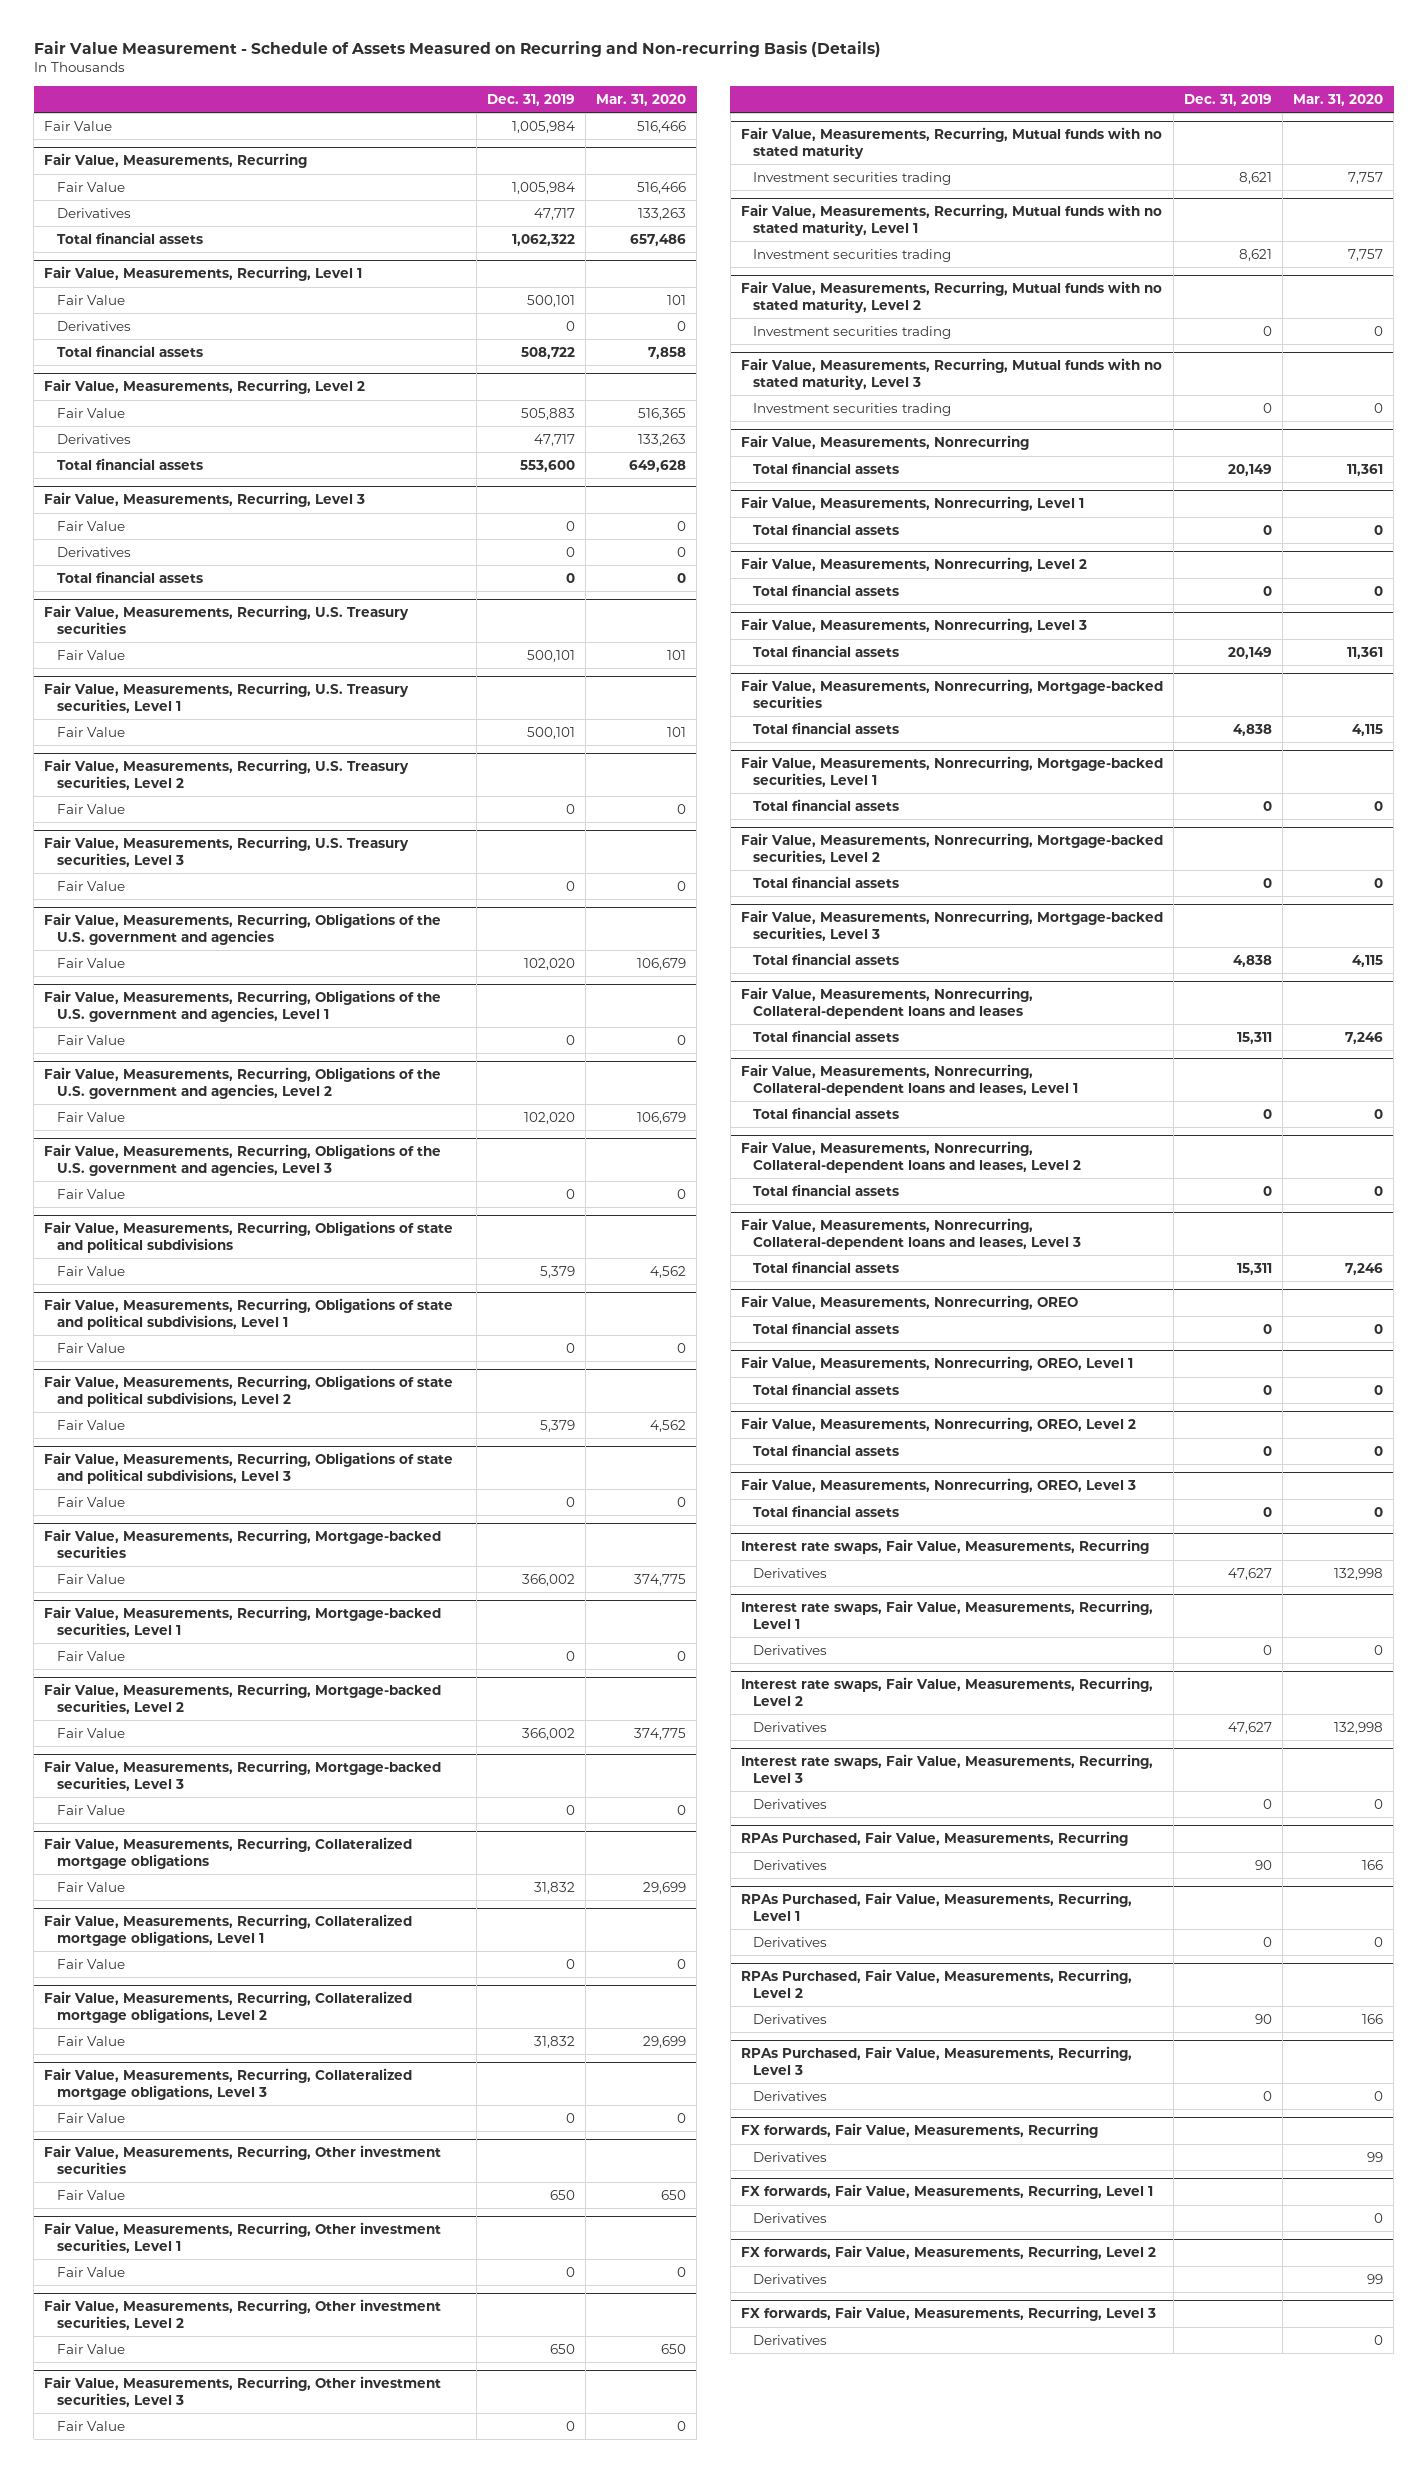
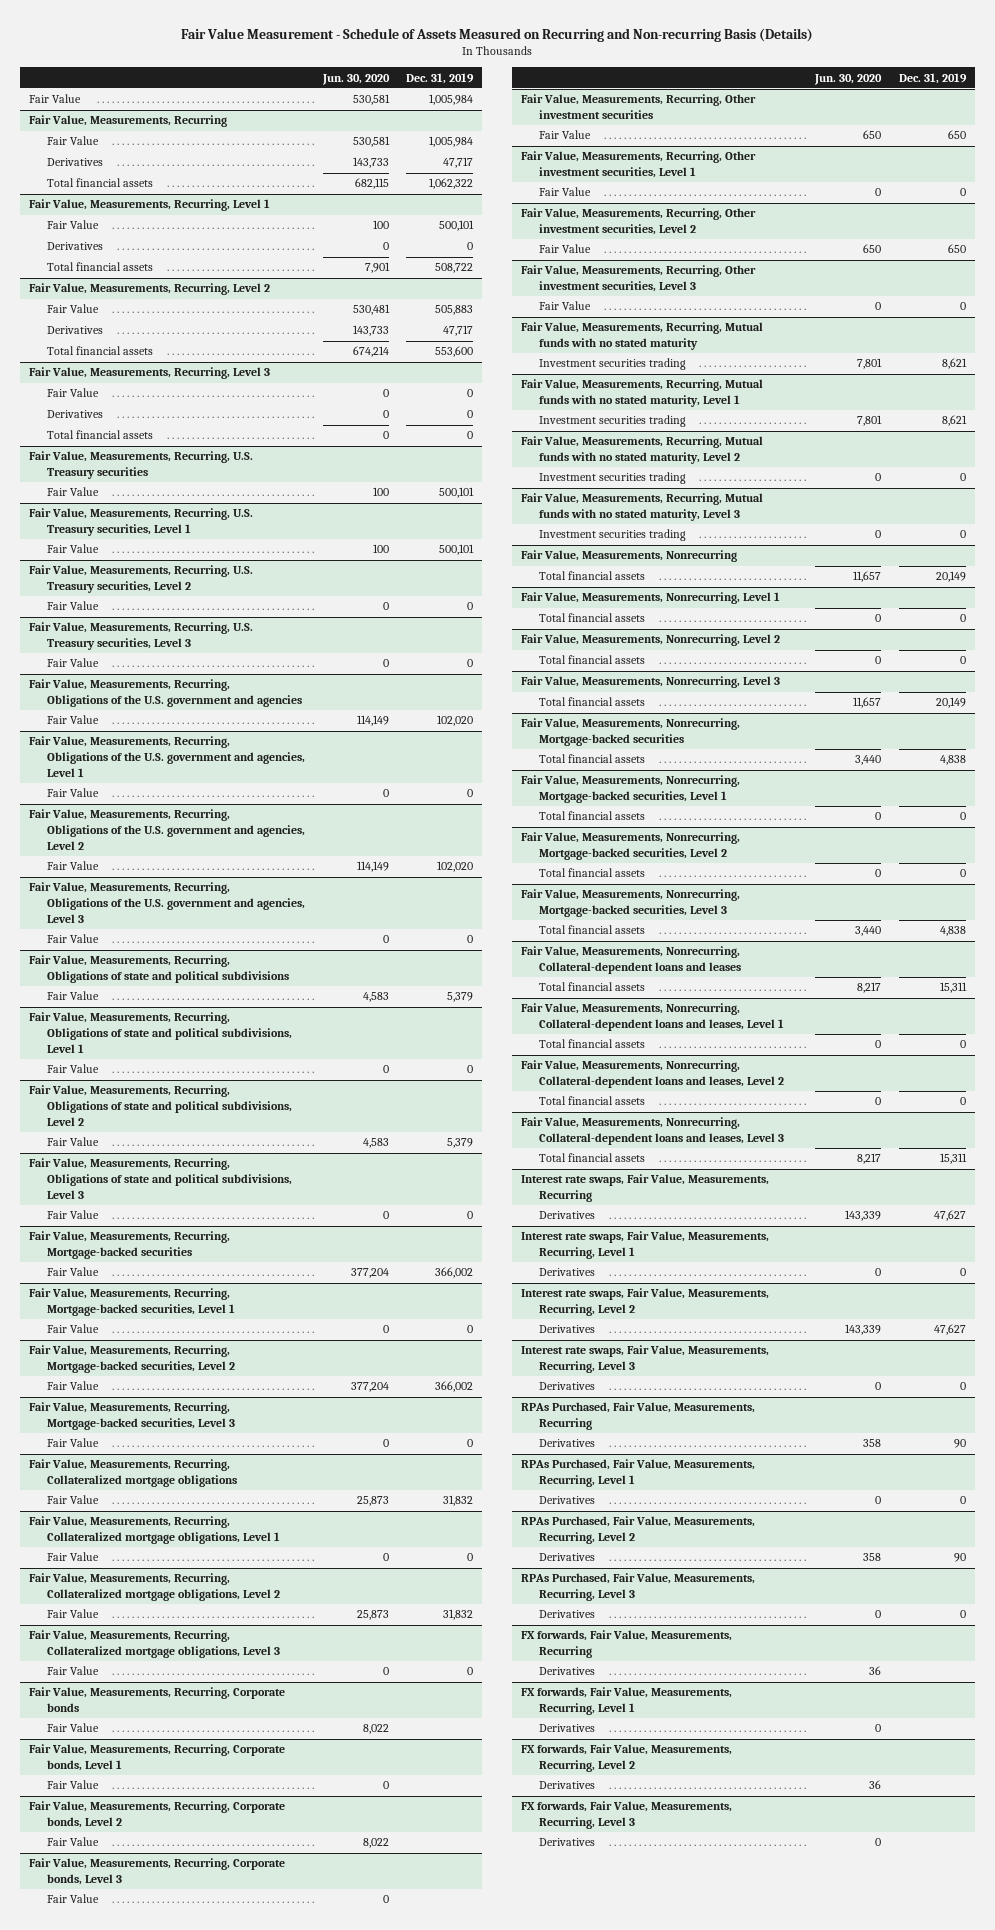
[596,93,687,106] Mar. 31, 2020 -> none
none -> [321,73,390,85] Jun. 30, 2020
none -> [28,1687,285,1713] Fair Value, Measurements, Recurring, Corporate bonds
none -> [46,1723,99,1733] Fair Value
none -> [28,1744,285,1772] Fair Value, Measurements, Recurring, Corporate bonds, Level 1
none -> [46,1780,99,1790] Fair Value
none -> [28,1801,285,1829] Fair Value, Measurements, Recurring, Corporate bonds, Level 2
none -> [46,1837,99,1847] Fair Value
none -> [28,1858,285,1886] Fair Value, Measurements, Recurring, Corporate bonds, Level 3
none -> [46,1894,99,1904] Fair Value
[740,1295,1078,1311] Fair Value, Measurements, Nonrecurring, OREO -> none
[753,1321,900,1334] Total financial assets -> none
[740,1356,1133,1372] Fair Value, Measurements, Nonrecurring, OREO, Level 1 -> none
[753,1382,900,1395] Total financial assets -> none
[740,1417,1136,1433] Fair Value, Measurements, Nonrecurring, OREO, Level 2 -> none
[753,1443,900,1456] Total financial assets -> none
[740,1478,1136,1494] Fair Value, Measurements, Nonrecurring, OREO, Level 3 -> none
[753,1504,900,1517] Total financial assets -> none

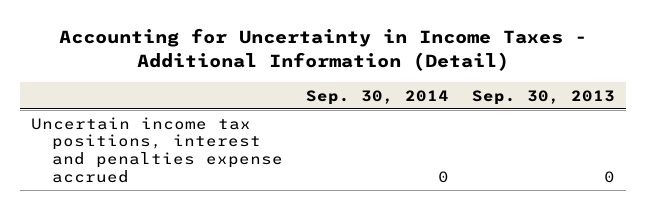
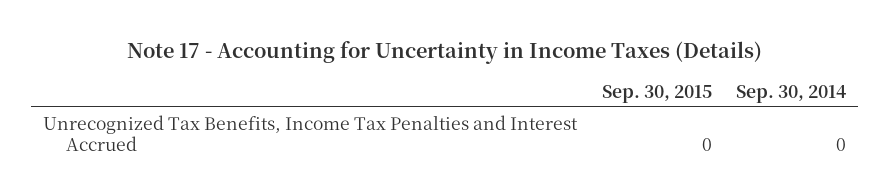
[58,28,587,71] Accounting for Uncertainty in Income Taxes - Additional Information (Detail) -> [126,41,762,65] Note 17 - Accounting for Uncertainty in Income Taxes (Details)
[471,89,615,105] Sep. 30, 2013 -> none
none -> [601,84,712,103] Sep. 30, 2015
[31,116,283,183] Uncertain income tax positions, interest and penalties expense accrued -> [43,115,579,152] Unrecognized Tax Benefits, Income Tax Penalties and Interest Accrued

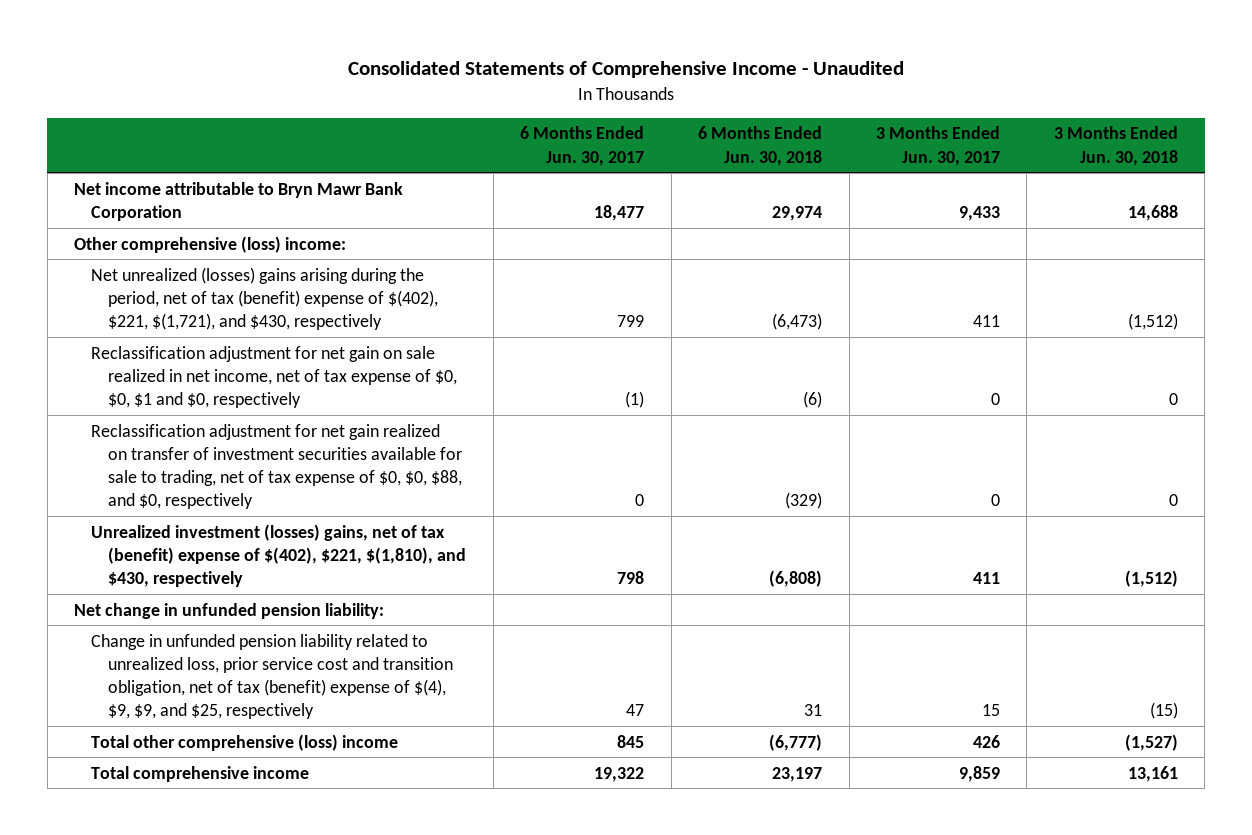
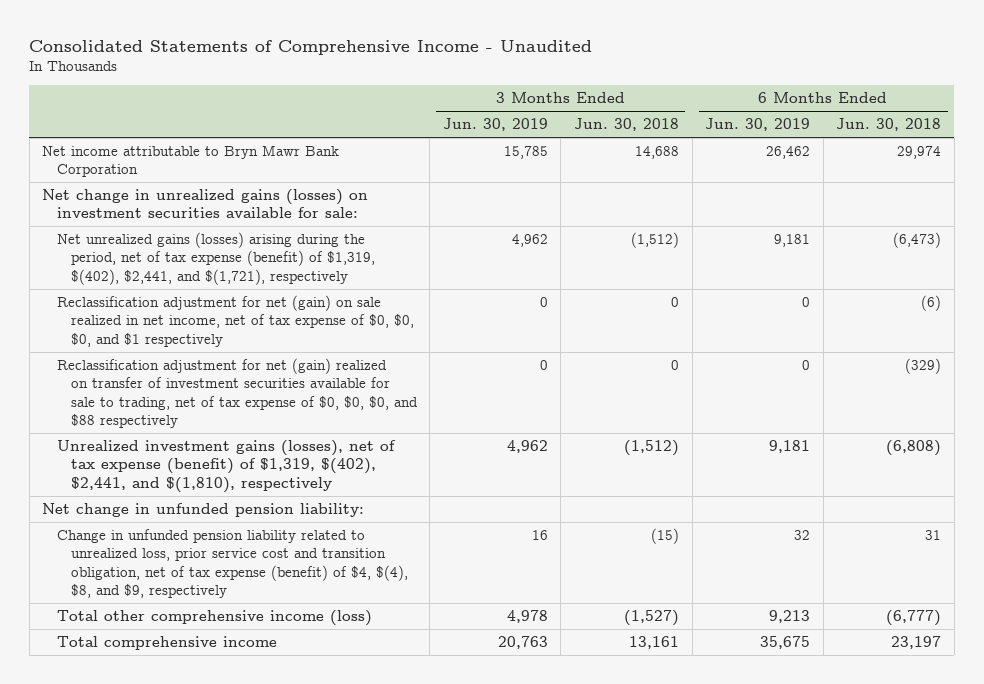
[520,126,645,166] 6 Months Ended Jun. 30, 2017 -> none
[875,126,1000,166] 3 Months Ended Jun. 30, 2017 -> none
none -> [442,118,548,132] Jun. 30, 2019
none -> [705,118,811,132] Jun. 30, 2019
[74,235,347,253] Other comprehensive (loss) income: -> [42,188,369,219] Net change in unrealized gains (losses) on investment securities available for sale:
[91,266,439,330] Net unrealized (losses) gains arising during the period, net of tax (benefit) expense of $(402), $221, $(1,721), and $430, respectively -> [56,231,375,285] Net unrealized gains (losses) arising during the period, net of tax expense (benefit) of $1,319, $(402), $2,441, and $(1,721), respectively
[91,345,458,408] Reclassification adjustment for net gain on sale realized in net income, net of tax expense of $0, $0, $1 and $0, respectively -> [56,294,414,347] Reclassification adjustment for net (gain) on sale realized in net income, net of tax expense of $0, $0, $0, and $1 respectively
[91,423,463,510] Reclassification adjustment for net gain realized on transfer of investment securities available for sale to trading, net of tax expense of $0, $0, $88, and $0, respectively -> [56,357,418,428] Reclassification adjustment for net (gain) realized on transfer of investment securities available for sale to trading, net of tax expense of $0, $0, $0, and $88 respectively
[91,523,467,587] Unrealized investment (losses) gains, net of tax (benefit) expense of $(402), $221, $(1,810), and $430, respectively -> [56,439,396,493] Unrealized investment gains (losses), net of tax expense (benefit) of $1,319, $(402), $2,441, and $(1,810), respectively
[91,633,454,720] Change in unfunded pension liability related to unrealized loss, prior service cost and transition obligation, net of tax (benefit) expense of $(4), $9, $9, and $25, respectively -> [56,528,408,598] Change in unfunded pension liability related to unrealized loss, prior service cost and transition obligation, net of tax expense (benefit) of $4, $(4), $8, and $9, respectively
[91,733,399,751] Total other comprehensive (loss) income -> [56,609,372,626] Total other comprehensive income (loss)

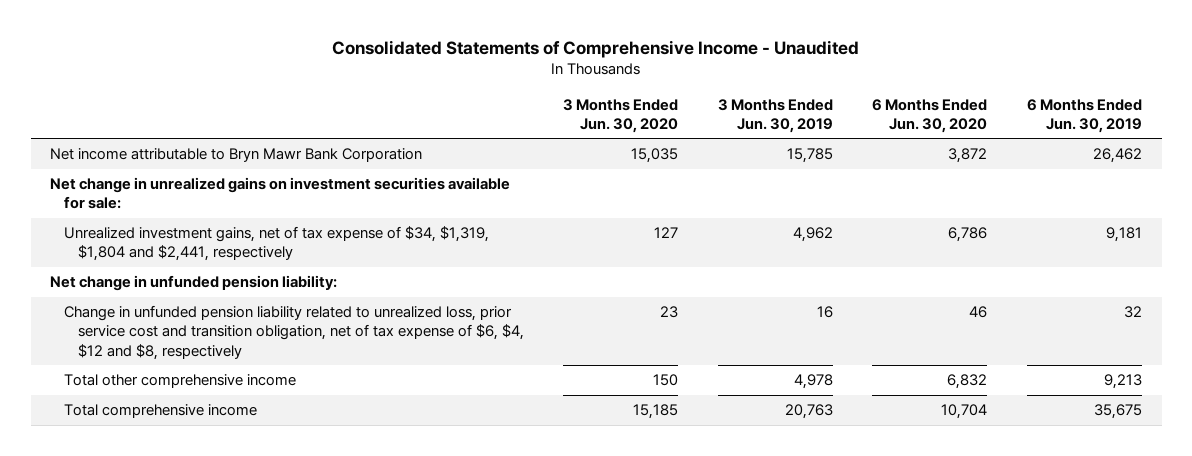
[573,118,679,132] Jun. 30, 2018 -> none
[836,118,942,132] Jun. 30, 2018 -> none
none -> [563,98,679,133] 3 Months Ended Jun. 30, 2020
none -> [872,98,988,133] 6 Months Ended Jun. 30, 2020
[56,231,375,285] Net unrealized gains (losses) arising during the period, net of tax expense (benefit) of $1,319, $(402), $2,441, and $(1,721), respectively -> none
[56,294,414,347] Reclassification adjustment for net (gain) on sale realized in net income, net of tax expense of $0, $0, $0, and $1 respectively -> none
[56,357,418,428] Reclassification adjustment for net (gain) realized on transfer of investment securities available for sale to trading, net of tax expense of $0, $0, $0, and $88 respectively -> none
[42,188,369,219] Net change in unrealized gains (losses) on investment securities available for sale: -> [50,177,511,210] Net change in unrealized gains on investment securities available for sale:
[56,439,396,493] Unrealized investment gains (losses), net of tax expense (benefit) of $1,319, $(402), $2,441, and $(1,810), respectively -> [64,226,490,262] Unrealized investment gains, net of tax expense of $34, $1,319, $1,804 and $2,441, respectively
[56,528,408,598] Change in unfunded pension liability related to unrealized loss, prior service cost and transition obligation, net of tax expense (benefit) of $4, $(4), $8, and $9, respectively -> [64,305,524,360] Change in unfunded pension liability related to unrealized loss, prior service cost and transition obligation, net of tax expense of $6, $4, $12 and $8, respectively
[56,609,372,626] Total other comprehensive income (loss) -> [64,374,297,389] Total other comprehensive income

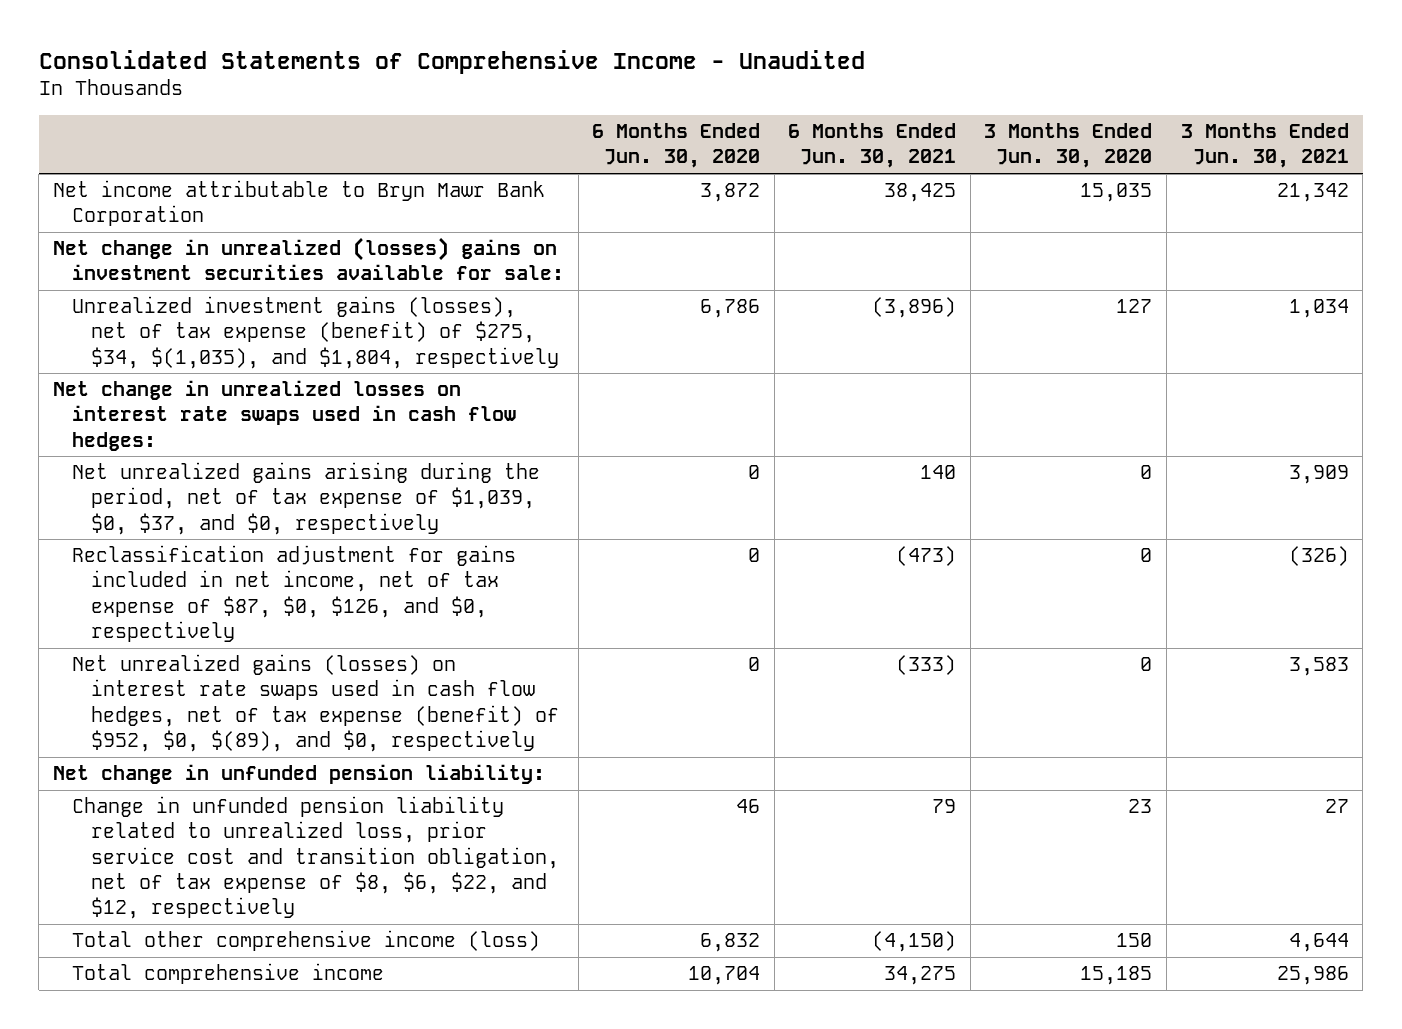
[717,98,833,133] 3 Months Ended Jun. 30, 2019 -> none
[1026,98,1142,133] 6 Months Ended Jun. 30, 2019 -> none
none -> [788,123,957,169] 6 Months Ended Jun. 30, 2021
none -> [1180,123,1349,169] 3 Months Ended Jun. 30, 2021
[50,177,511,210] Net change in unrealized gains on investment securities available for sale: -> [52,237,564,281] Net change in unrealized (losses) gains on investment securities available for sale:
[64,226,490,262] Unrealized investment gains, net of tax expense of $34, $1,319, $1,804 and $2,441, respectively -> [71,296,559,369] Unrealized investment gains (losses), net of tax expense (benefit) of $275, $34, $(1,035), and $1,804, respectively
none -> [52,380,516,451] Net change in unrealized losses on interest rate swaps used in cash flow hedges:
none -> [71,462,540,535] Net unrealized gains arising during the period, net of tax expense of $1,039, $0, $37, and $0, respectively
none -> [71,545,516,642] Reclassification adjustment for gains included in net income, net of tax expense of $87, $0, $126, and $0, respectively
none -> [71,654,559,752] Net unrealized gains (losses) on interest rate swaps used in cash flow hedges, net of tax expense (benefit) of $952, $0, $(89), and $0, respectively
[64,305,524,360] Change in unfunded pension liability related to unrealized loss, prior service cost and transition obligation, net of tax expense of $6, $4, $12 and $8, respectively -> [71,796,559,920] Change in unfunded pension liability related to unrealized loss, prior service cost and transition obligation, net of tax expense of $8, $6, $22, and $12, respectively
[64,374,297,389] Total other comprehensive income -> [71,930,540,952] Total other comprehensive income (loss)

